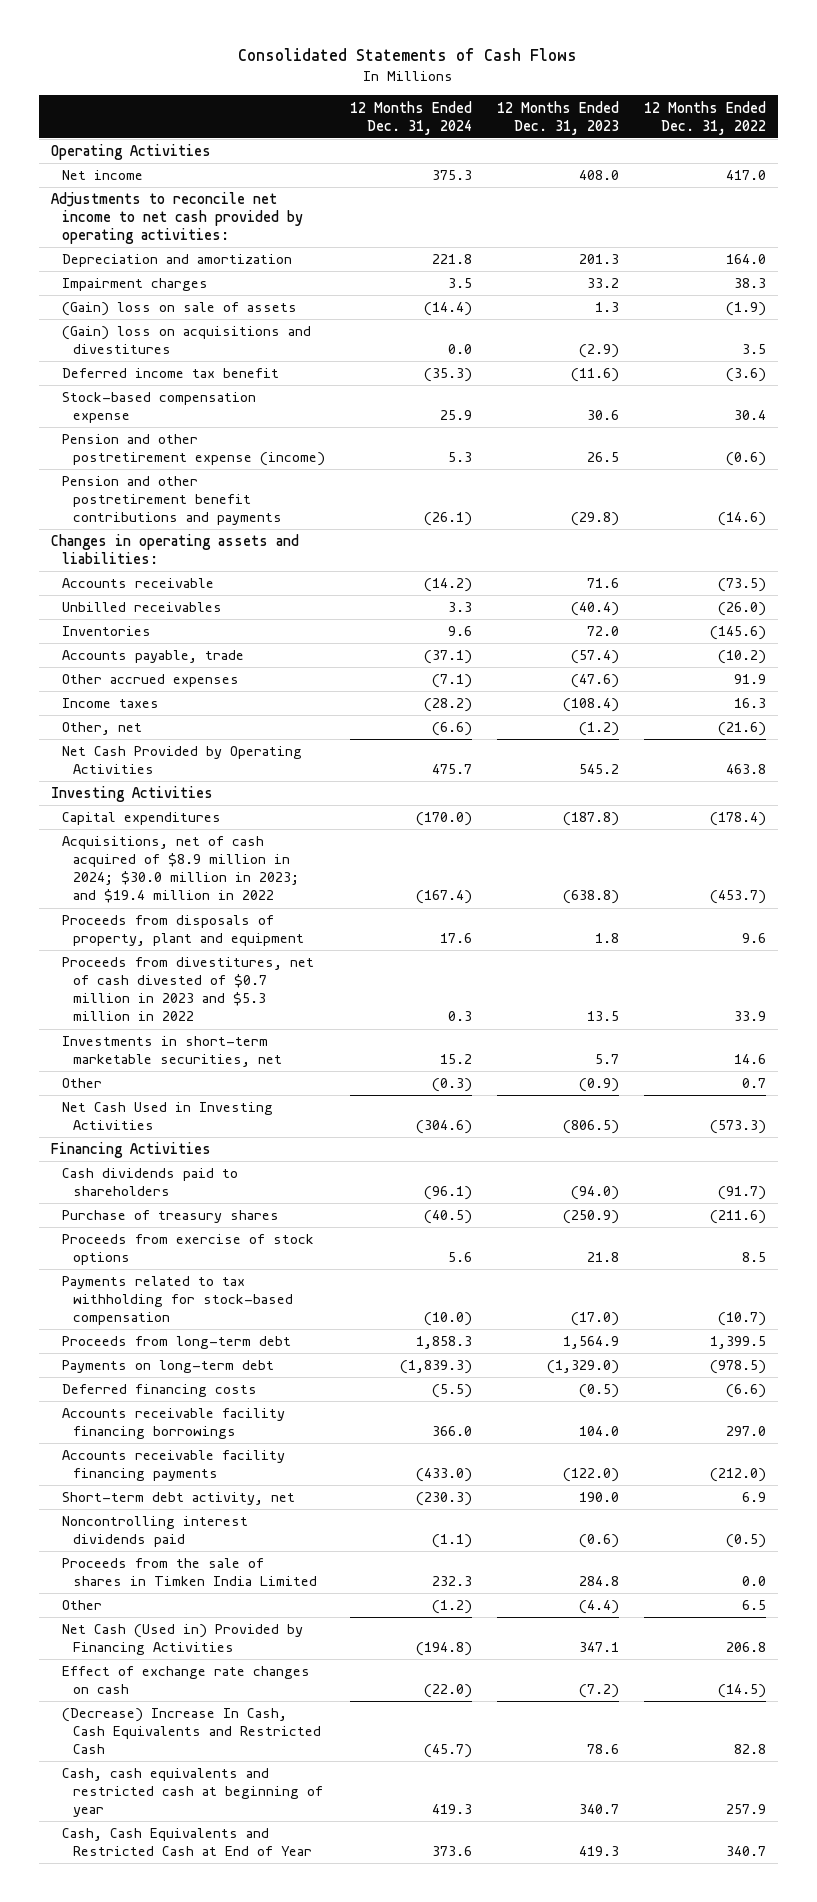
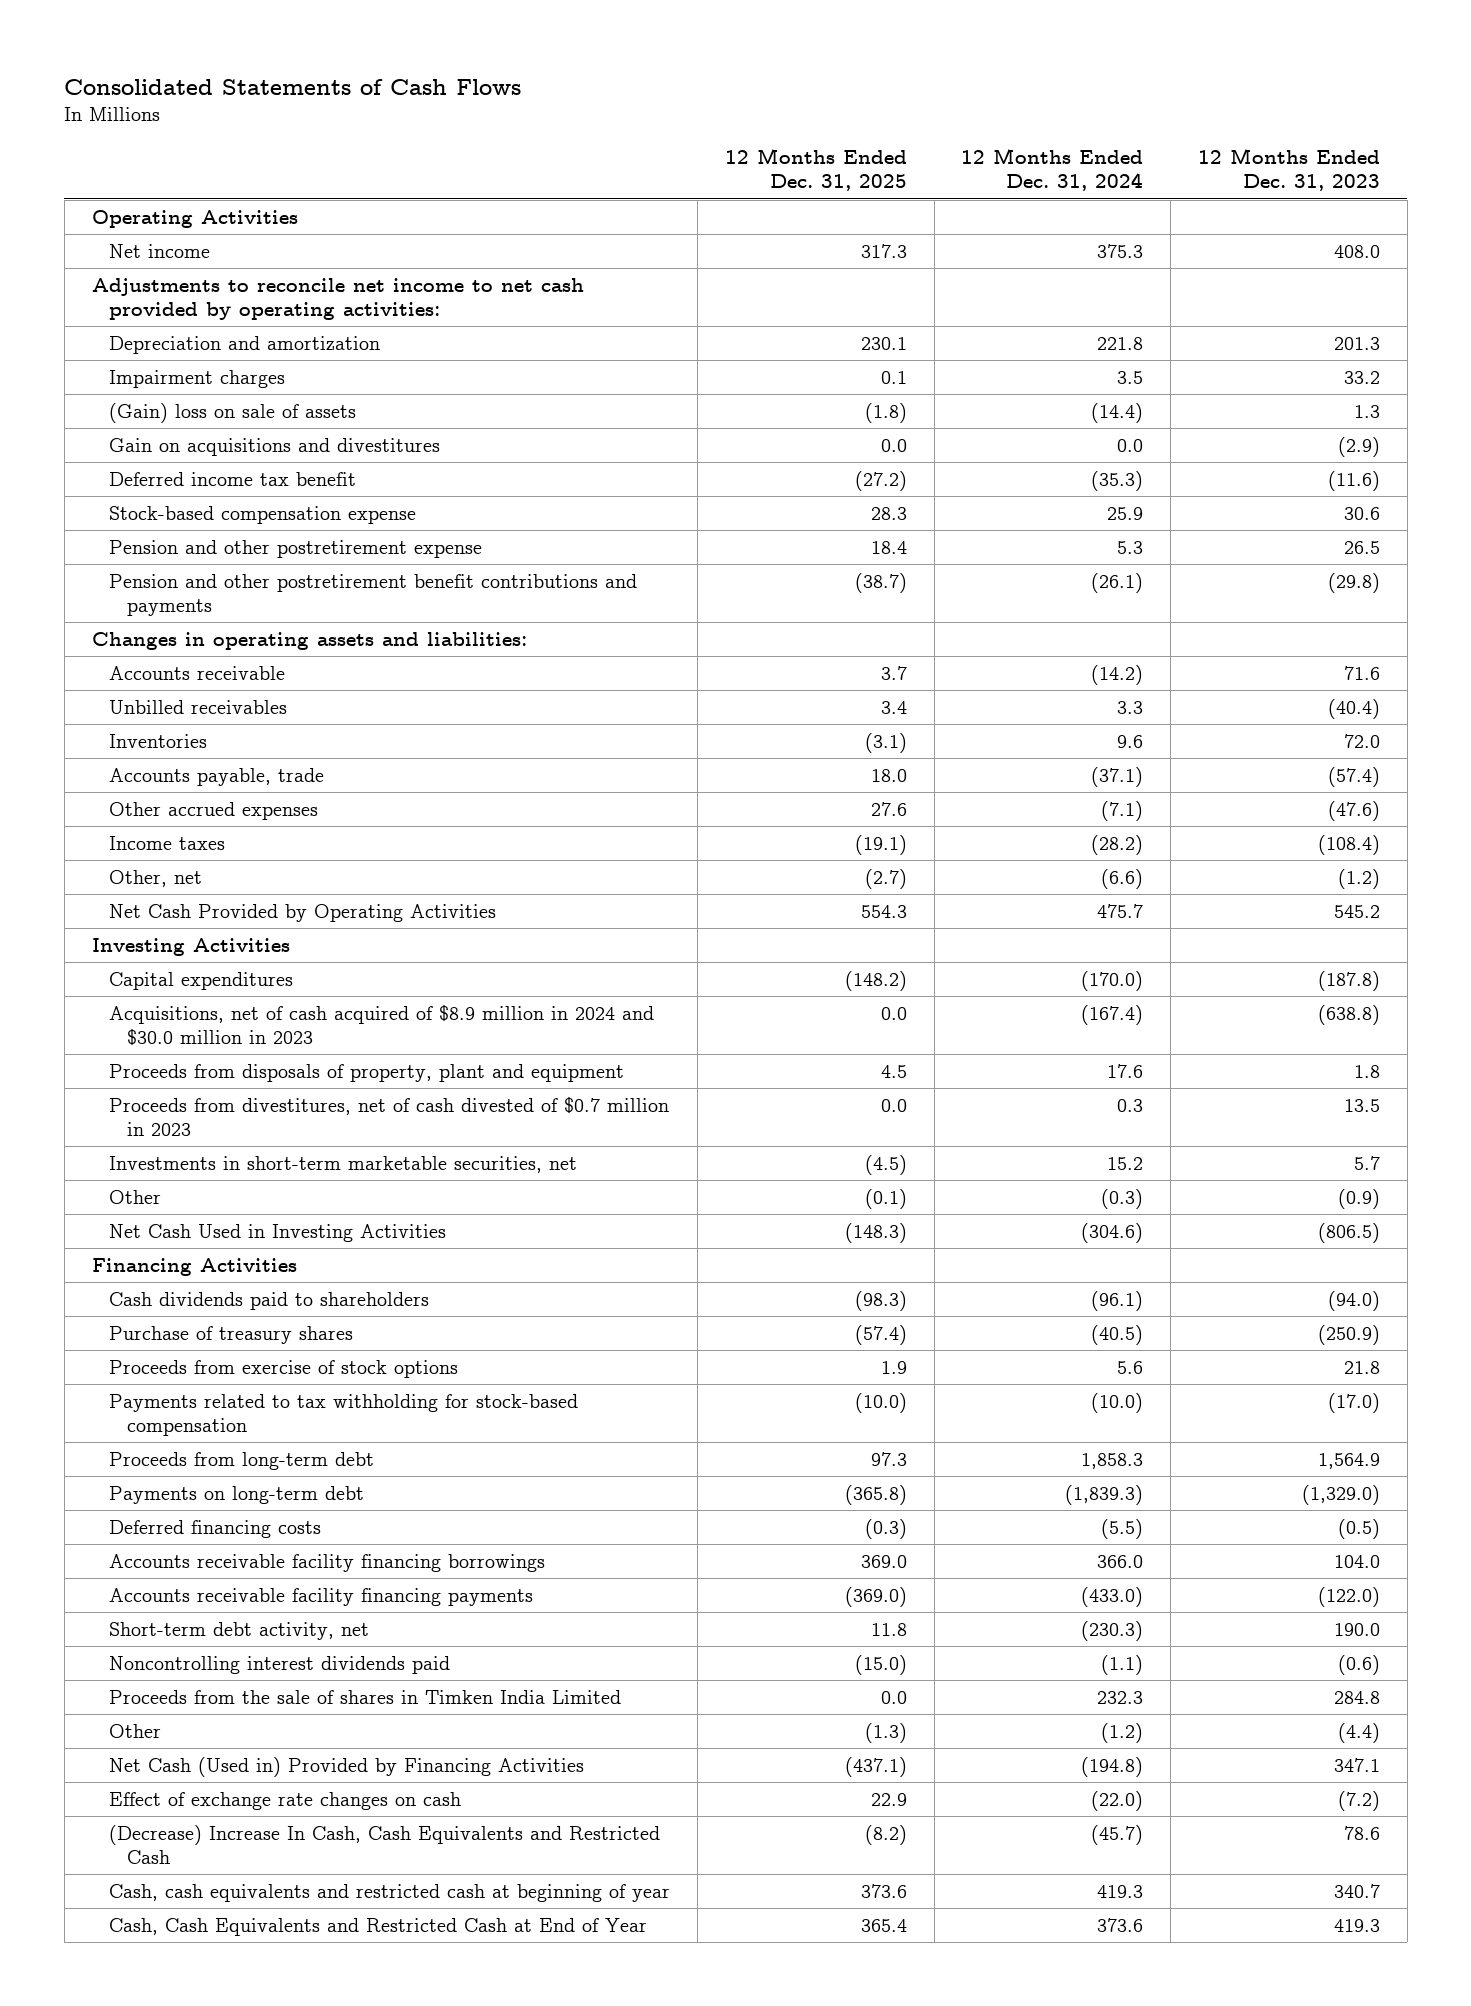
[643,100,766,135] 12 Months Ended Dec. 31, 2022 -> none
none -> [724,147,907,192] 12 Months Ended Dec. 31, 2025
[62,326,312,355] (Gain) loss on acquisitions and divestitures -> [109,437,441,456] Gain on acquisitions and divestitures
[62,434,325,467] Pension and other postretirement expense (income) -> [109,539,483,558] Pension and other postretirement expense
[62,836,299,904] Acquisitions, net of cash acquired of $8.9 million in 2024; $30.0 million in 2023; and $19.4 million in 2022 -> [109,1004,655,1047] Acquisitions, net of cash acquired of $8.9 million in 2024 and $30.0 million in 2023
[62,957,315,1022] Proceeds from divestitures, net of cash divested of $0.7 million in 2023 and $5.3 million in 2022 -> [109,1096,670,1137] Proceeds from divestitures, net of cash divested of $0.7 million in 2023

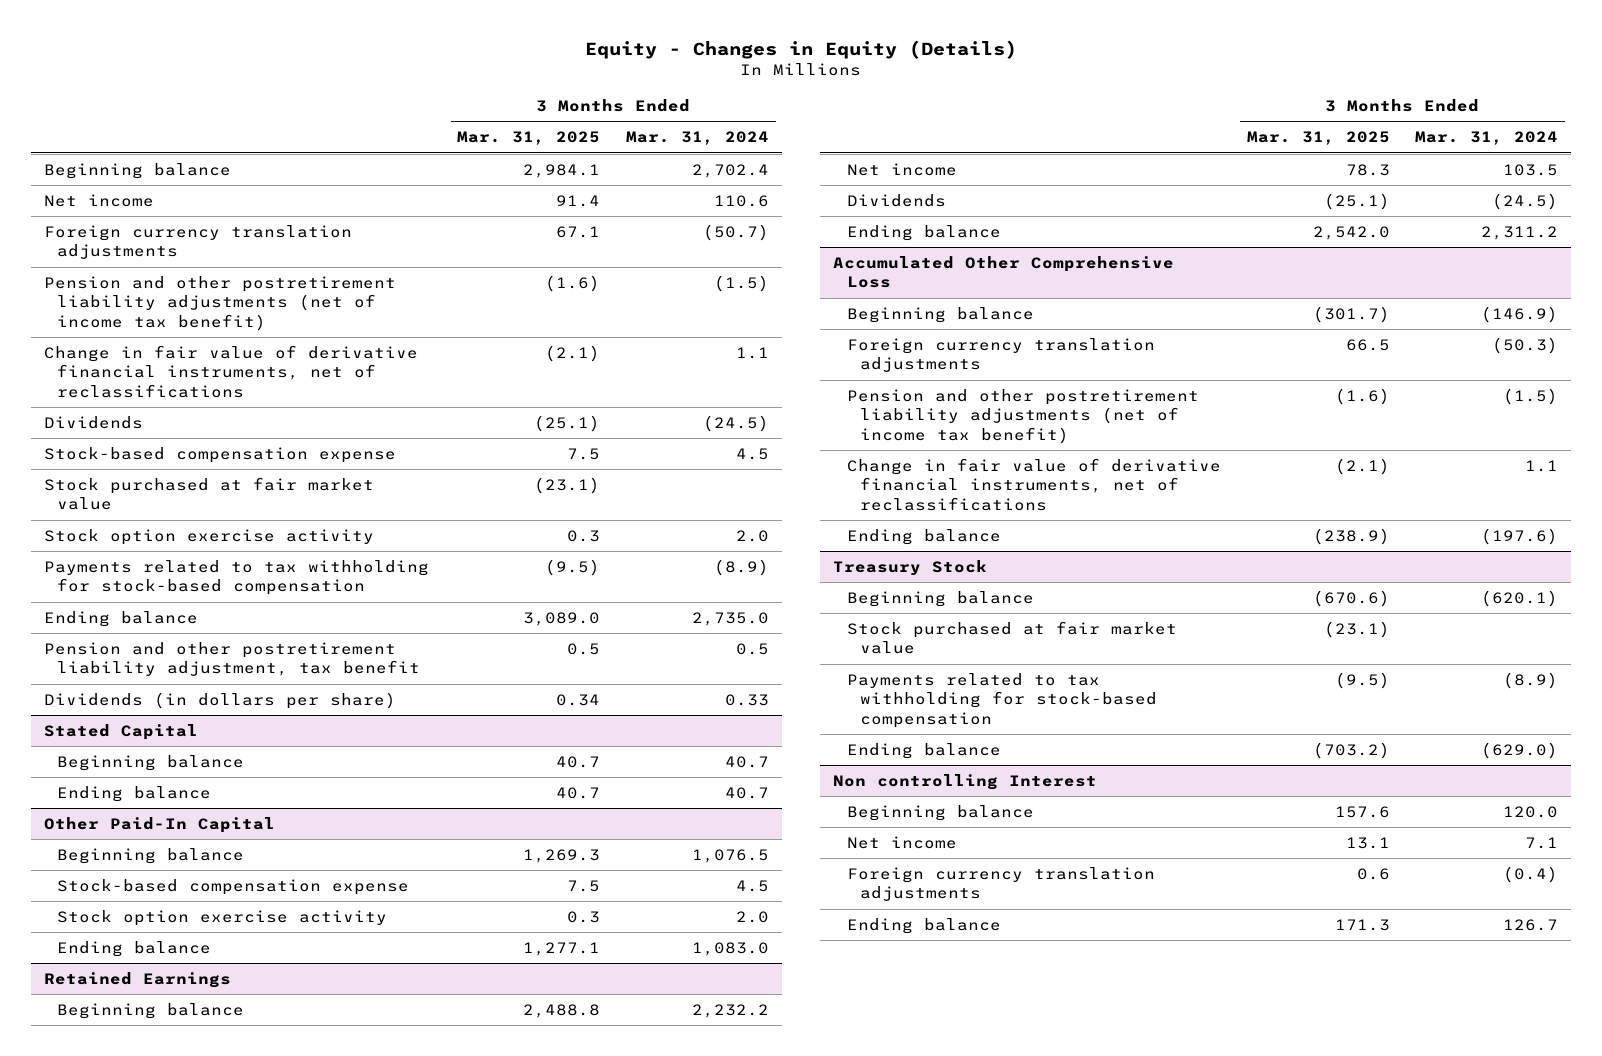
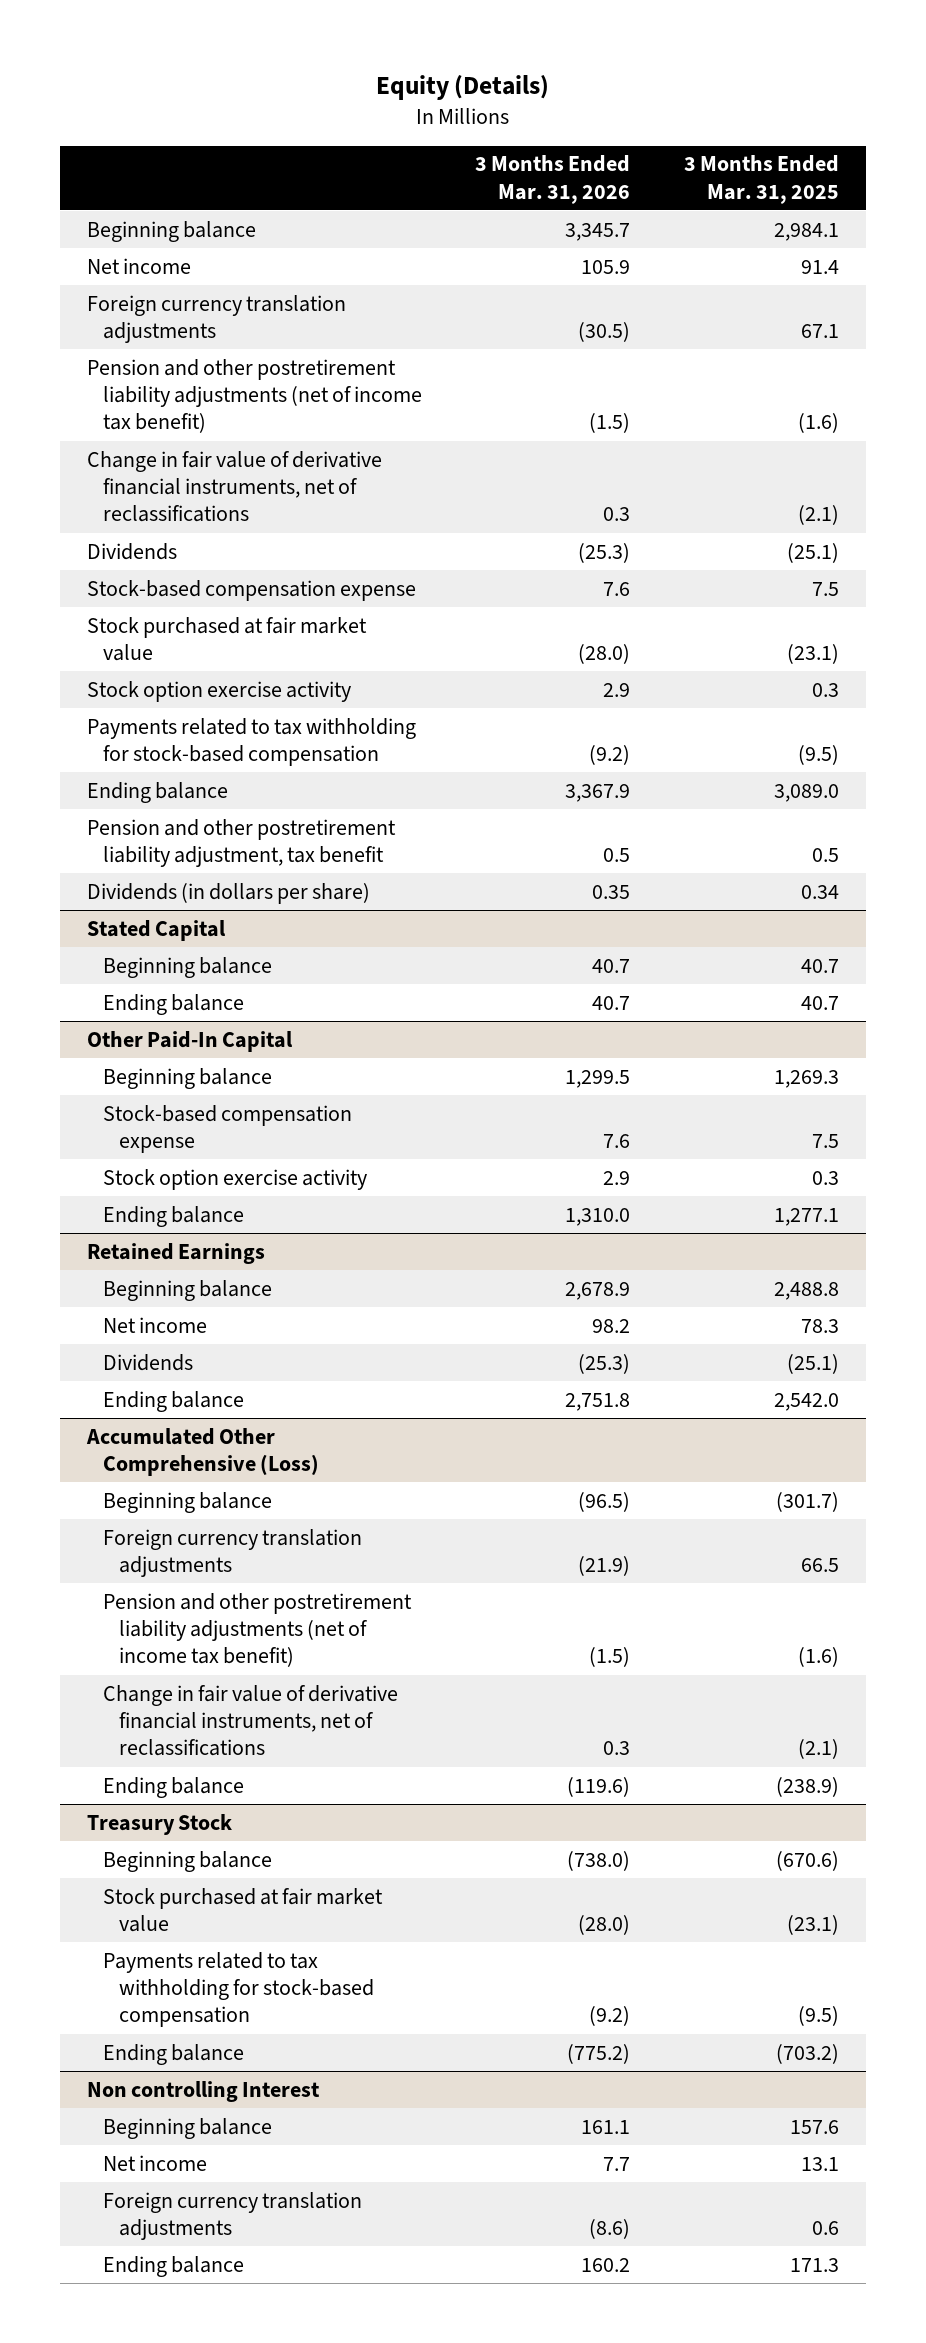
[585,39,1018,59] Equity - Changes in Equity (Details) -> [375,74,549,100] Equity (Details)
[626,131,770,146] Mar. 31, 2024 -> none
none -> [475,155,631,204] 3 Months Ended Mar. 31, 2026
[833,255,1175,289] Accumulated Other Comprehensive Loss -> [85,1427,319,1477] Accumulated Other Comprehensive (Loss)

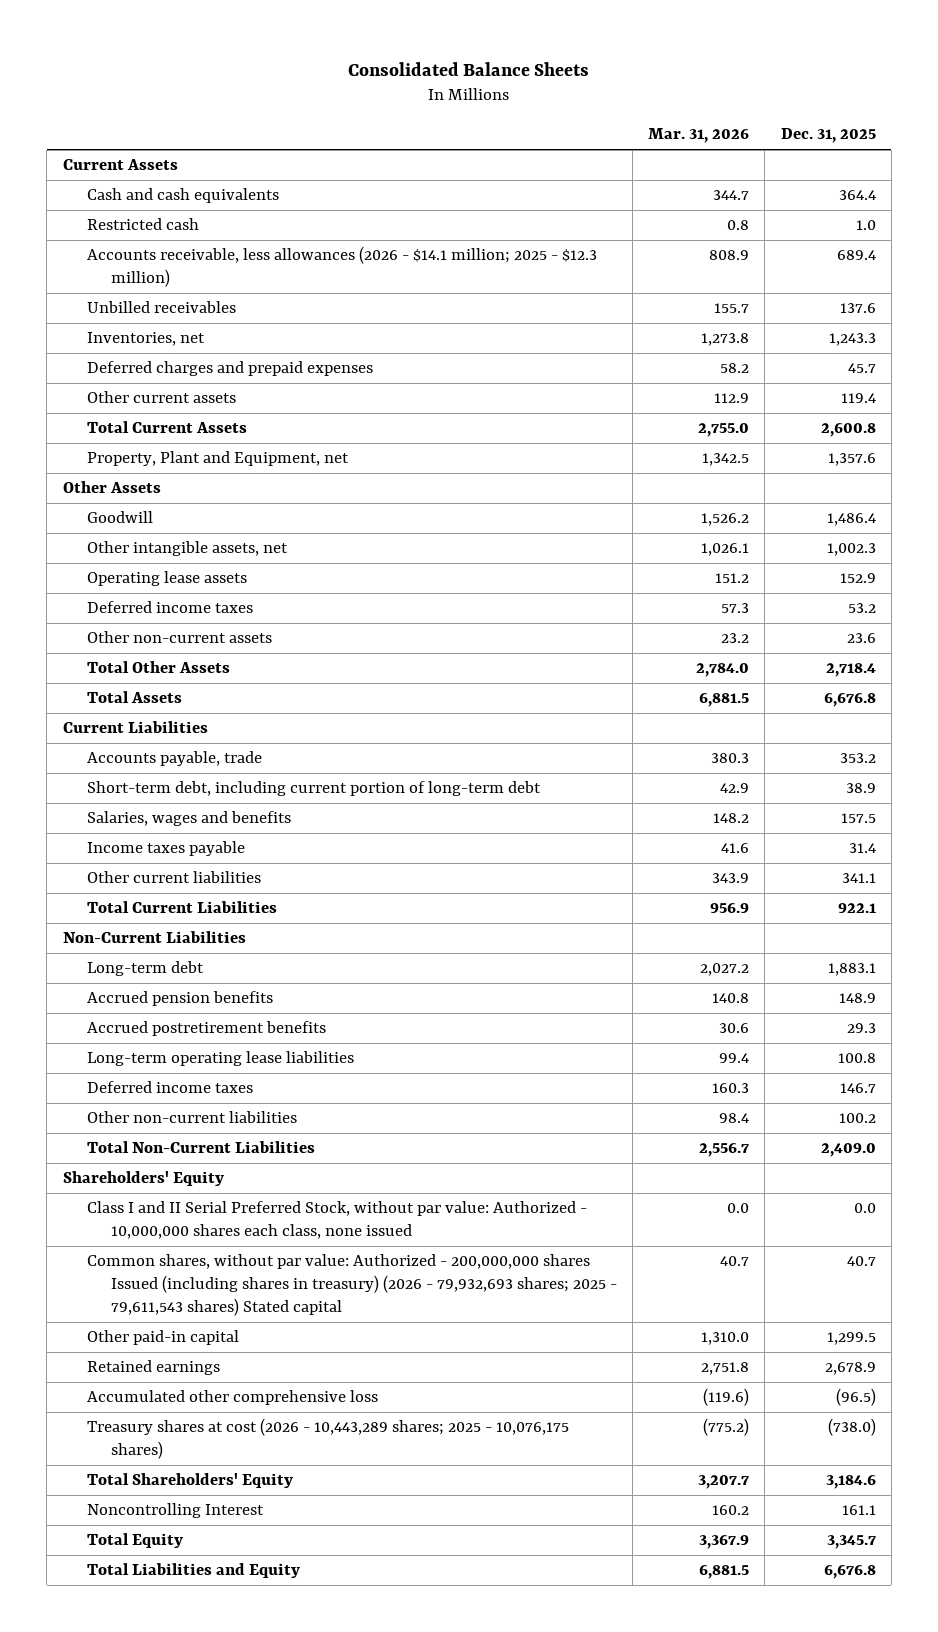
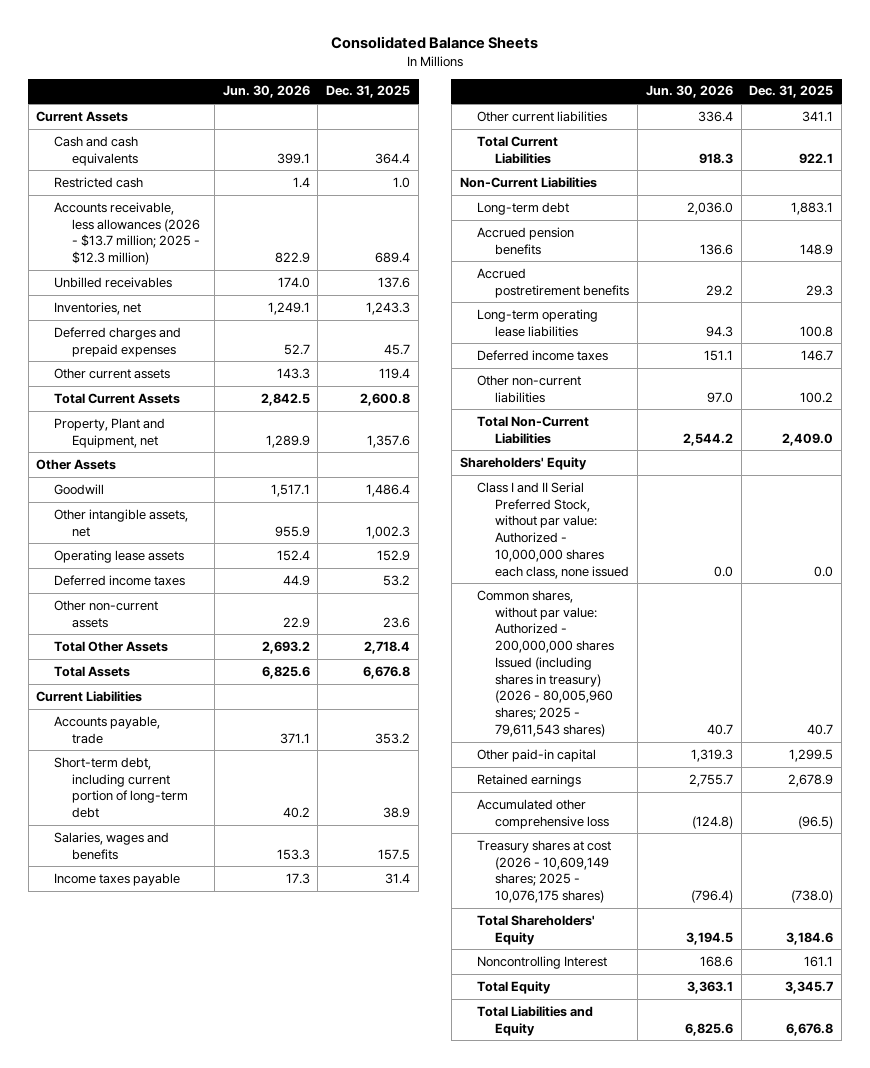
[648,128,750,144] Mar. 31, 2026 -> none
none -> [222,85,310,99] Jun. 30, 2026
[86,246,597,288] Accounts receivable, less allowances (2026 - $14.1 million; 2025 - $12.3 million) -> [54,201,200,266] Accounts receivable, less allowances (2026 - $13.7 million; 2025 - $12.3 million)
[86,1254,617,1316] Common shares, without par value: Authorized - 200,000,000 shares Issued (including shares in treasury) (2026 - 79,932,693 shares; 2025 - 79,611,543 shares) Stated capital -> [477,589,614,737] Common shares, without par value: Authorized - 200,000,000 shares Issued (including shares in treasury) (2026 - 80,005,960 shares; 2025 - 79,611,543 shares)
[86,1418,569,1460] Treasury shares at cost (2026 - 10,443,289 shares; 2025 - 10,076,175 shares) -> [477,839,612,904] Treasury shares at cost (2026 - 10,609,149 shares; 2025 - 10,076,175 shares)

